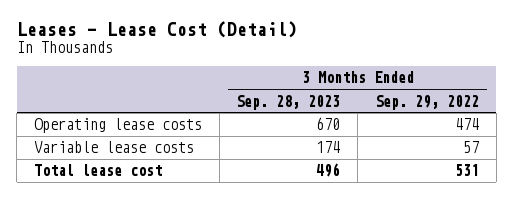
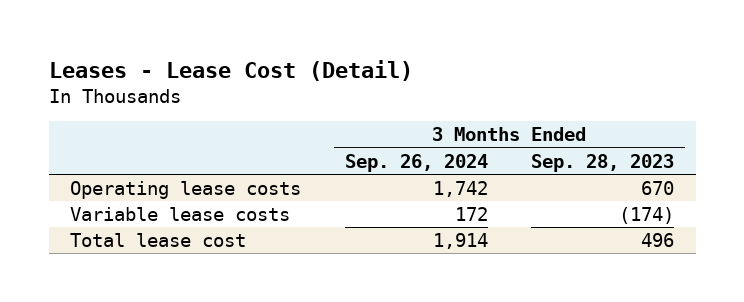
[374,94,479,110] Sep. 29, 2022 -> none
none -> [344,153,488,172] Sep. 26, 2024
[316,141,341,154] 174 -> [618,207,674,225] (174)

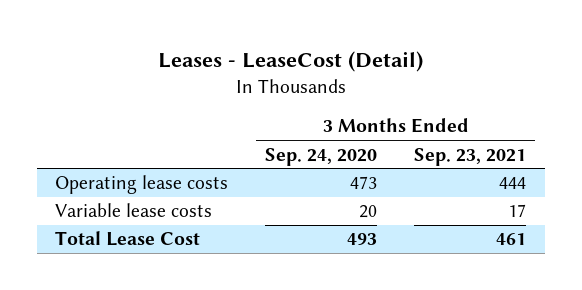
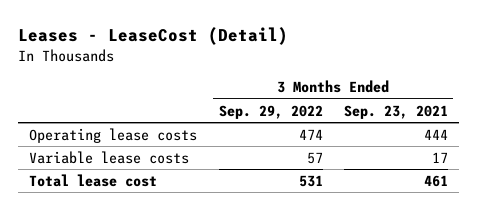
[265,147,378,166] Sep. 24, 2020 -> none
none -> [218,104,323,119] Sep. 29, 2022
[55,231,201,247] Total Lease Cost -> [29,173,158,187] Total lease cost

